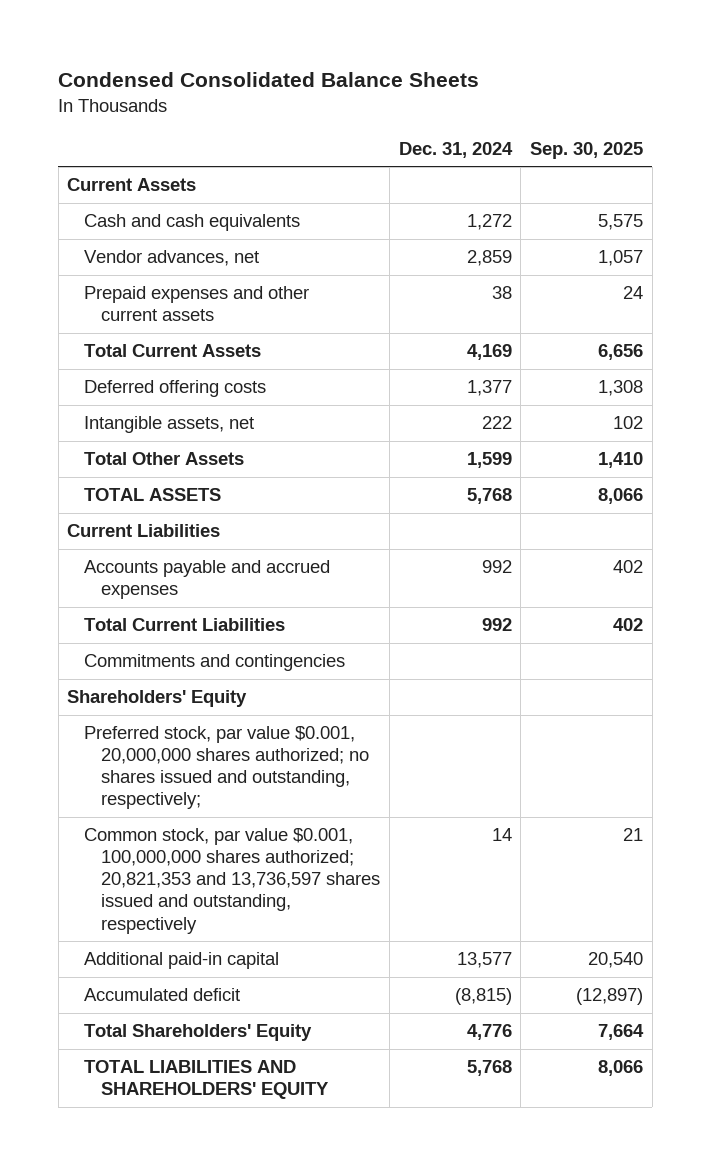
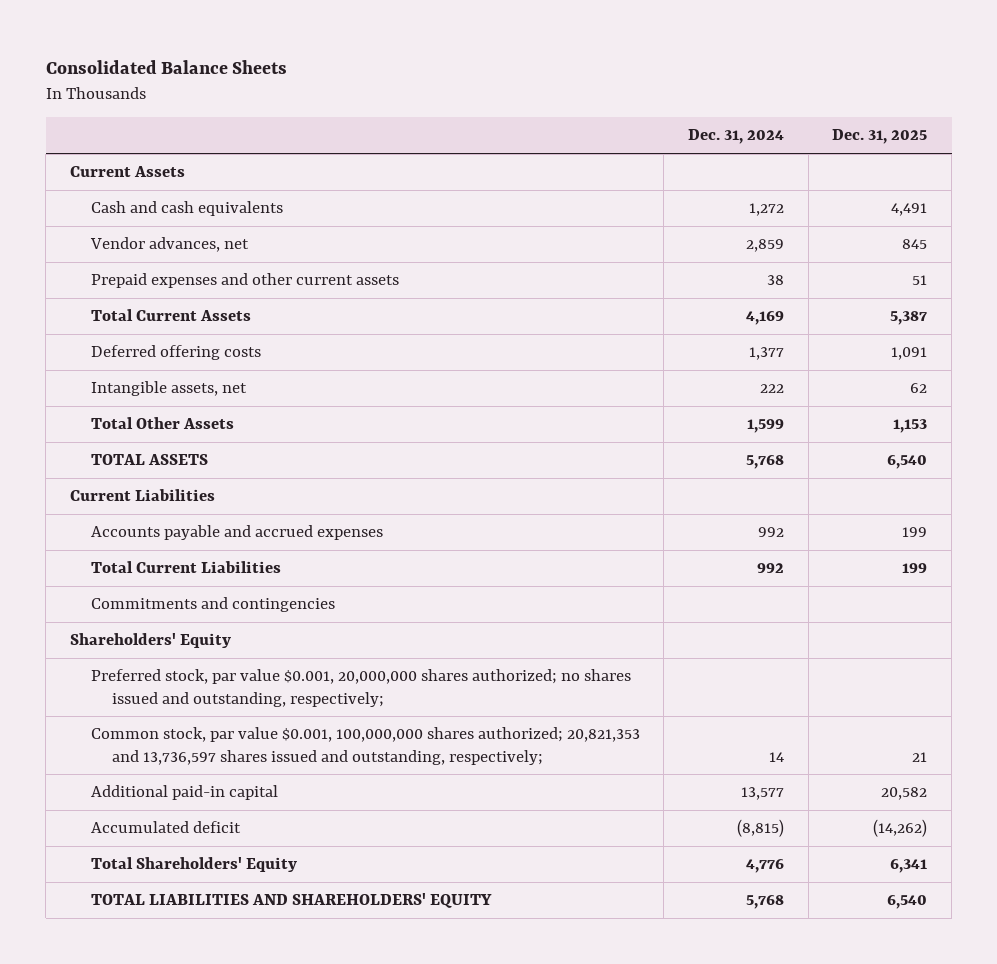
[58,71,480,87] Condensed Consolidated Balance Sheets -> [45,60,287,75] Consolidated Balance Sheets
[530,141,644,159] Sep. 30, 2025 -> none
none -> [832,129,928,145] Dec. 31, 2025
[84,828,381,934] Common stock, par value $0.001, 100,000,000 shares authorized; 20,821,353 and 13,736,597 shares issued and outstanding, respectively -> [90,727,640,765] Common stock, par value $0.001, 100,000,000 shares authorized; 20,821,353 and 13,736,597 shares issued and outstanding, respectively;

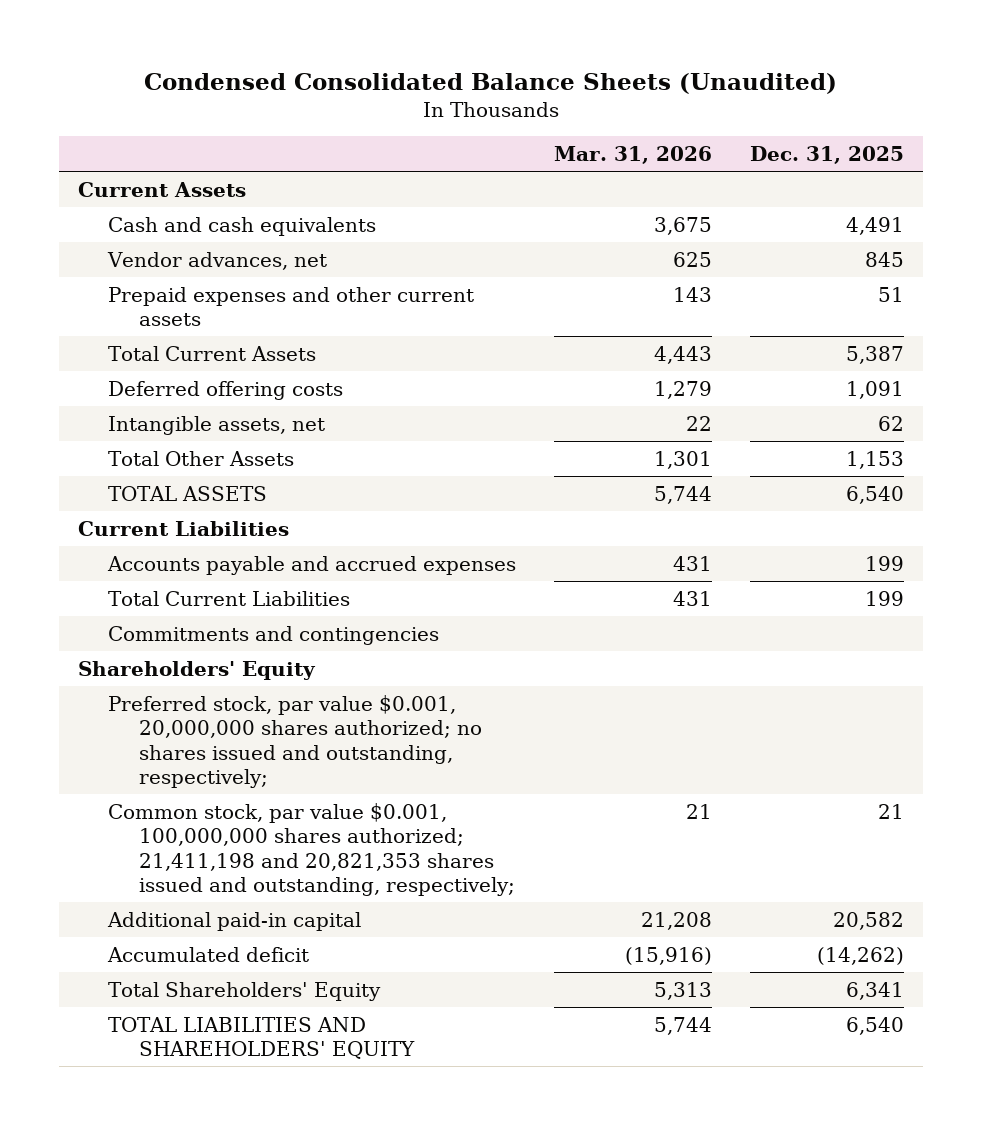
[45,60,287,75] Consolidated Balance Sheets -> [144,72,838,94] Condensed Consolidated Balance Sheets (Unaudited)
[688,129,785,145] Dec. 31, 2024 -> none
none -> [554,146,713,165] Mar. 31, 2026
[90,727,640,765] Common stock, par value $0.001, 100,000,000 shares authorized; 20,821,353 and 13,736,597 shares issued and outstanding, respectively; -> [108,802,516,896] Common stock, par value $0.001, 100,000,000 shares authorized; 21,411,198 and 20,821,353 shares issued and outstanding, respectively;

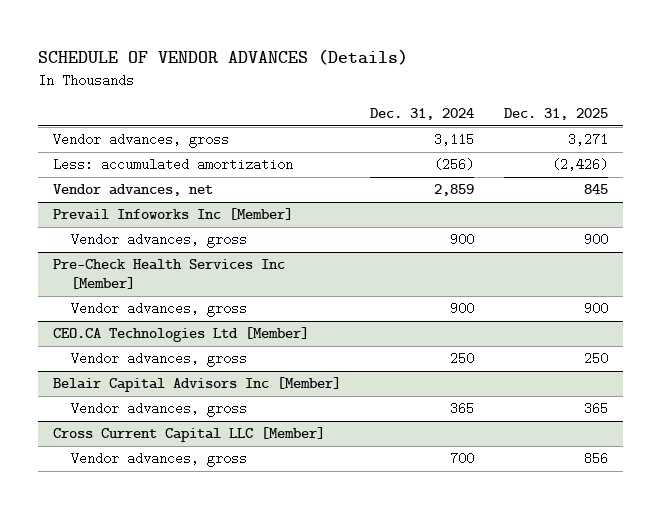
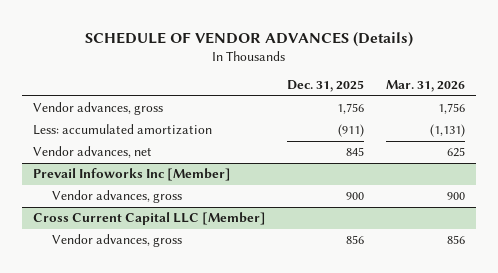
[370,108,475,121] Dec. 31, 2024 -> none
none -> [385,80,465,93] Mar. 31, 2026
[568,133,609,147] 3,271 -> [337,103,365,115] 1,756
[552,158,609,172] (2,426) -> [338,124,365,138] (911)
[52,259,285,290] Pre-Check Health Services Inc [Member] -> none
[70,302,247,318] Vendor advances, gross -> none
[52,327,309,343] CEO.CA Technologies Ltd [Member] -> none
[70,352,247,368] Vendor advances, gross -> none
[52,377,341,393] Belair Capital Advisors Inc [Member] -> none
[70,402,247,418] Vendor advances, gross -> none

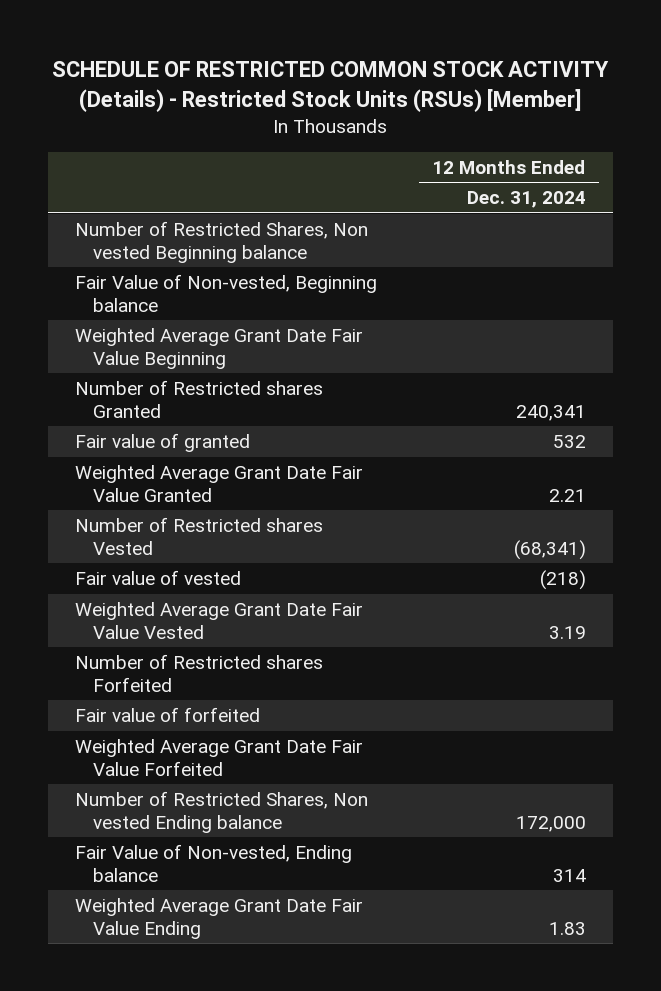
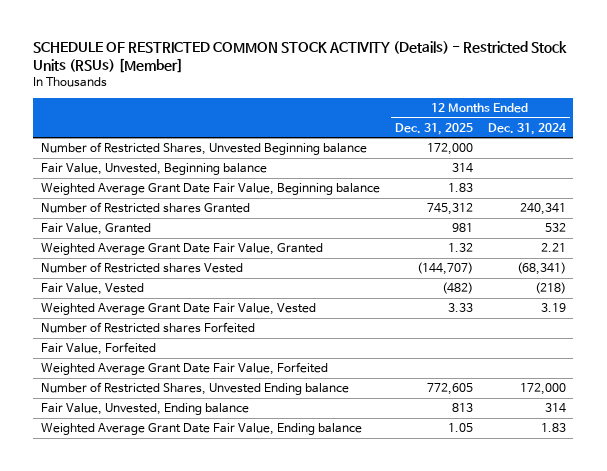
none -> [394,122,473,135] Dec. 31, 2025
[75,221,369,263] Number of Restricted Shares, Non vested Beginning balance -> [40,142,367,156] Number of Restricted Shares, Unvested Beginning balance
[75,274,378,312] Fair Value of Non-vested, Beginning balance -> [40,163,267,176] Fair Value, Unvested, Beginning balance
[75,328,364,369] Weighted Average Grant Date Fair Value Beginning -> [40,183,380,196] Weighted Average Grant Date Fair Value, Beginning balance
[75,433,251,453] Fair value of granted -> [40,223,151,236] Fair Value, Granted
[75,465,364,502] Weighted Average Grant Date Fair Value Granted -> [40,243,323,256] Weighted Average Grant Date Fair Value, Granted
[75,570,242,586] Fair value of vested -> [40,283,144,296] Fair Value, Vested
[75,602,364,639] Weighted Average Grant Date Fair Value Vested -> [40,303,316,316] Weighted Average Grant Date Fair Value, Vested
[75,707,261,723] Fair value of forfeited -> [40,342,156,356] Fair Value, Forfeited
[75,739,364,776] Weighted Average Grant Date Fair Value Forfeited -> [40,362,328,376] Weighted Average Grant Date Fair Value, Forfeited
[75,791,369,833] Number of Restricted Shares, Non vested Ending balance -> [40,382,349,396] Number of Restricted Shares, Unvested Ending balance
[75,844,353,882] Fair Value of Non-vested, Ending balance -> [40,403,249,416] Fair Value, Unvested, Ending balance
[75,898,364,939] Weighted Average Grant Date Fair Value Ending -> [40,423,362,436] Weighted Average Grant Date Fair Value, Ending balance

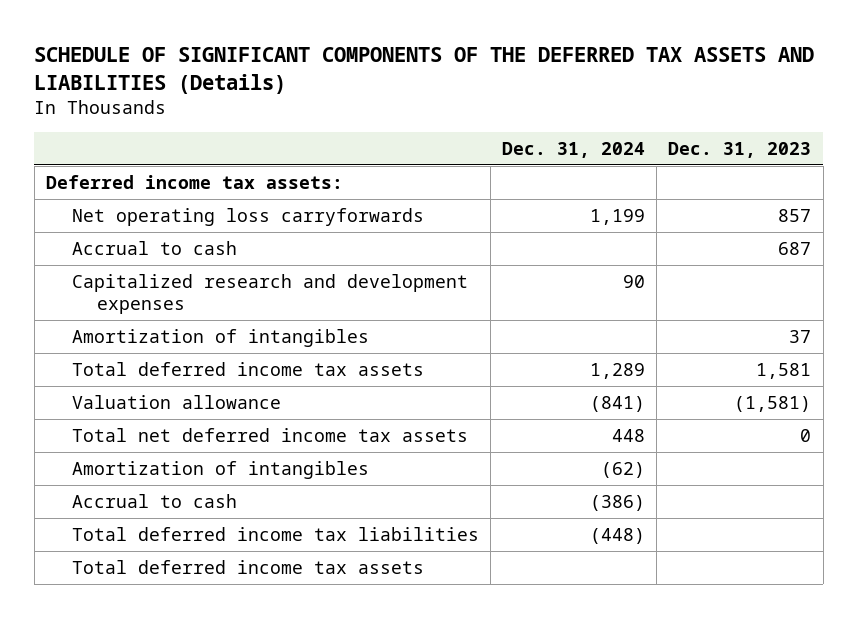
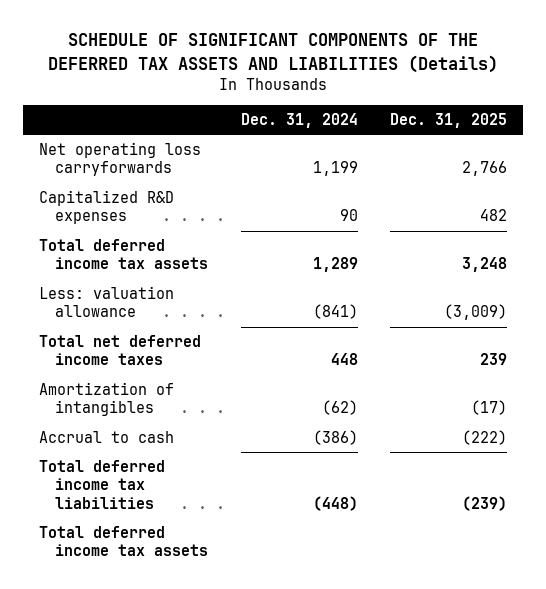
[668,141,812,158] Dec. 31, 2023 -> none
none -> [389,112,507,128] Dec. 31, 2025
[46,174,344,189] Deferred income tax assets: -> none
[71,240,237,255] Accrual to cash -> none
[71,273,468,315] Capitalized research and development expenses -> none
[71,328,369,347] Amortization of intangibles -> none
none -> [39,190,175,225] Capitalized R&D expenses
[71,394,281,409] Valuation allowance -> [39,286,175,318] Less: valuation allowance
[71,427,468,442] Total net deferred income tax assets -> [39,335,202,366] Total net deferred income taxes

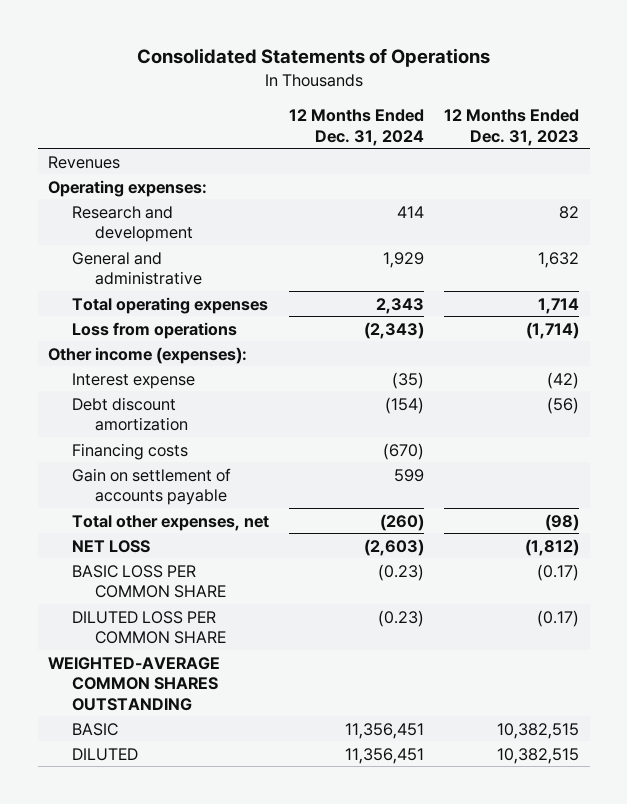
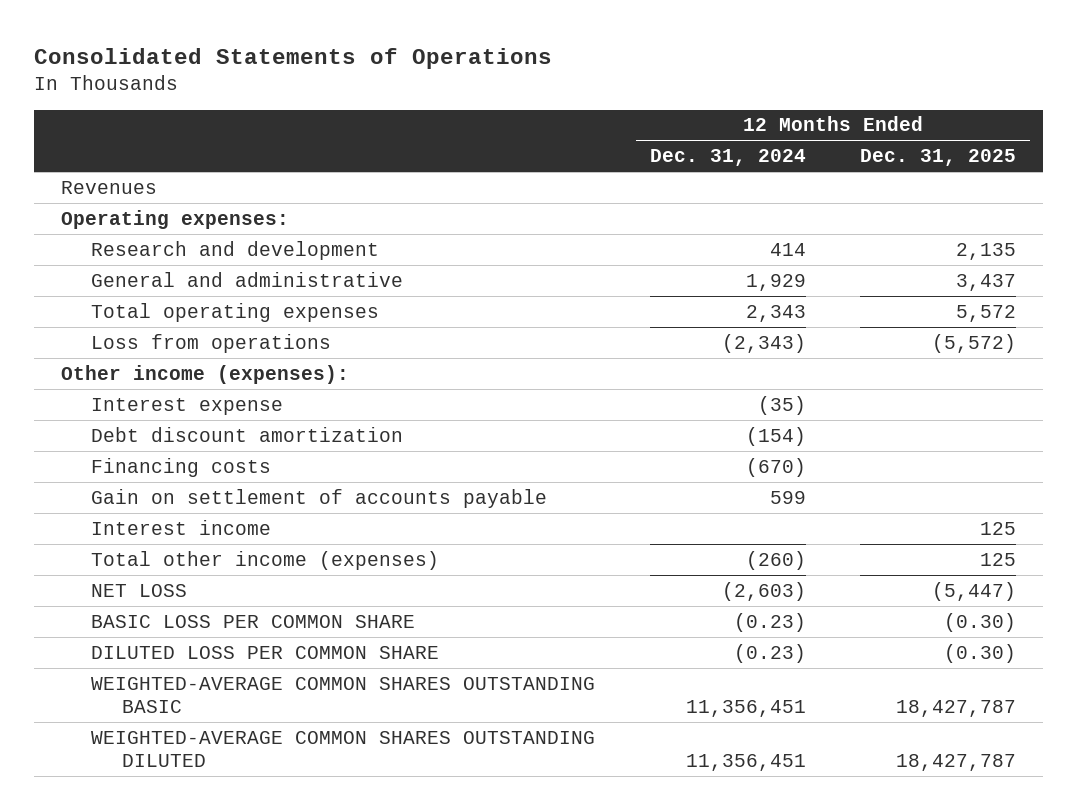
[444,108,580,146] 12 Months Ended Dec. 31, 2023 -> none
none -> [860,149,1017,167] Dec. 31, 2025
none -> [91,519,272,535] Interest income
[71,514,269,531] Total other expenses, net -> [91,550,440,570] Total other income (expenses)
[47,656,220,711] WEIGHTED-AVERAGE COMMON SHARES OUTSTANDING -> none
[71,722,118,736] BASIC -> [91,676,596,713] WEIGHTED-AVERAGE COMMON SHARES OUTSTANDING BASIC
[71,747,138,761] DILUTED -> [91,730,596,767] WEIGHTED-AVERAGE COMMON SHARES OUTSTANDING DILUTED

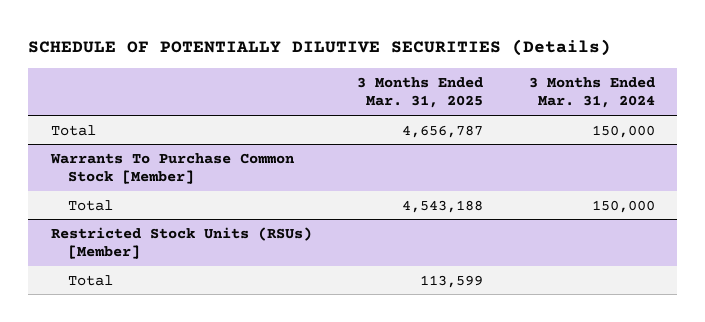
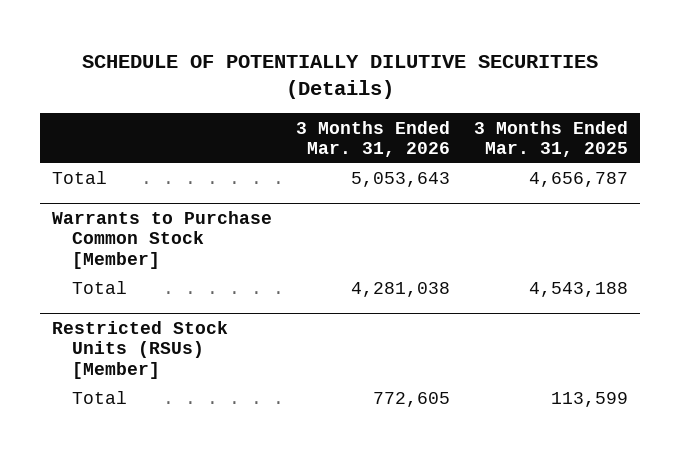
[528,76,655,109] 3 Months Ended Mar. 31, 2024 -> none
none -> [295,120,450,158] 3 Months Ended Mar. 31, 2026
[49,152,295,185] Warrants To Purchase Common Stock [Member] -> [51,210,272,270] Warrants to Purchase Common Stock [Member]

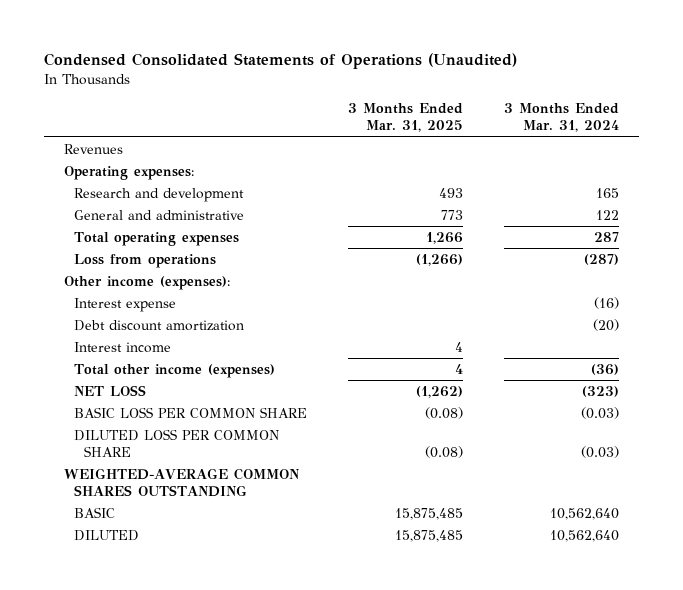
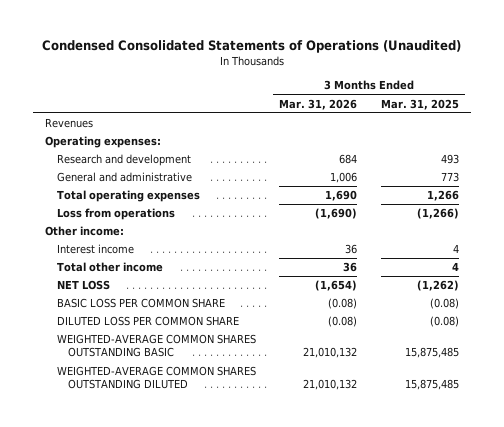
[503,103,619,133] 3 Months Ended Mar. 31, 2024 -> none
none -> [279,98,358,110] Mar. 31, 2026
[73,297,176,312] Interest expense -> none
[73,319,244,331] Debt discount amortization -> none
[64,275,231,290] Other income (expenses): -> [44,226,124,237] Other income:
[73,363,275,378] Total other income (expenses) -> [56,262,163,273] Total other income
[64,467,301,497] WEIGHTED-AVERAGE COMMON SHARES OUTSTANDING -> none
[73,506,115,518] BASIC -> [56,334,256,358] WEIGHTED-AVERAGE COMMON SHARES OUTSTANDING BASIC
[73,529,139,541] DILUTED -> [56,366,256,390] WEIGHTED-AVERAGE COMMON SHARES OUTSTANDING DILUTED

